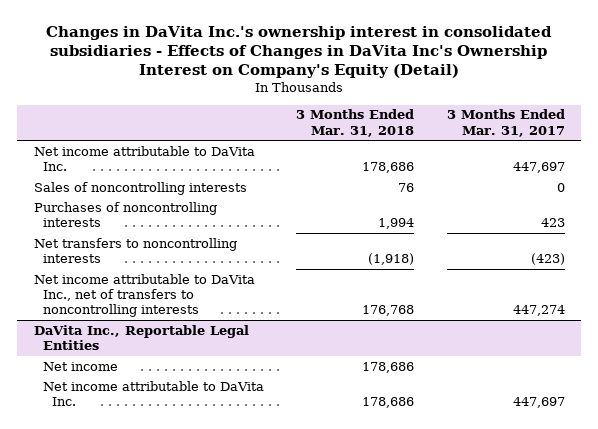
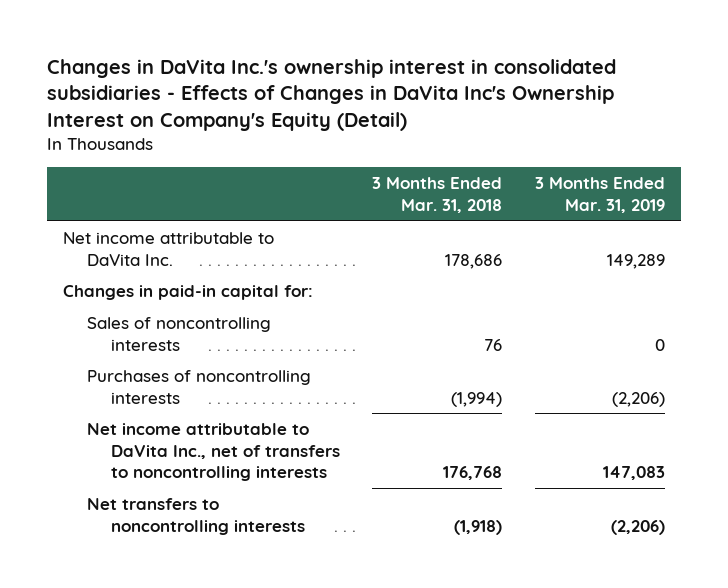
[446,109,565,137] 3 Months Ended Mar. 31, 2017 -> none
none -> [534,177,665,213] 3 Months Ended Mar. 31, 2019
none -> [63,285,314,301] Changes in paid-in capital for:
[378,218,415,230] 1,994 -> [451,391,503,407] (1,994)
[33,324,249,351] DaVita Inc., Reportable Legal Entities -> none
[42,361,118,371] Net income -> none
[42,380,264,407] Net income attributable to DaVita Inc. -> none
[33,237,237,264] Net transfers to noncontrolling interests -> [87,498,305,535] Net transfers to noncontrolling interests

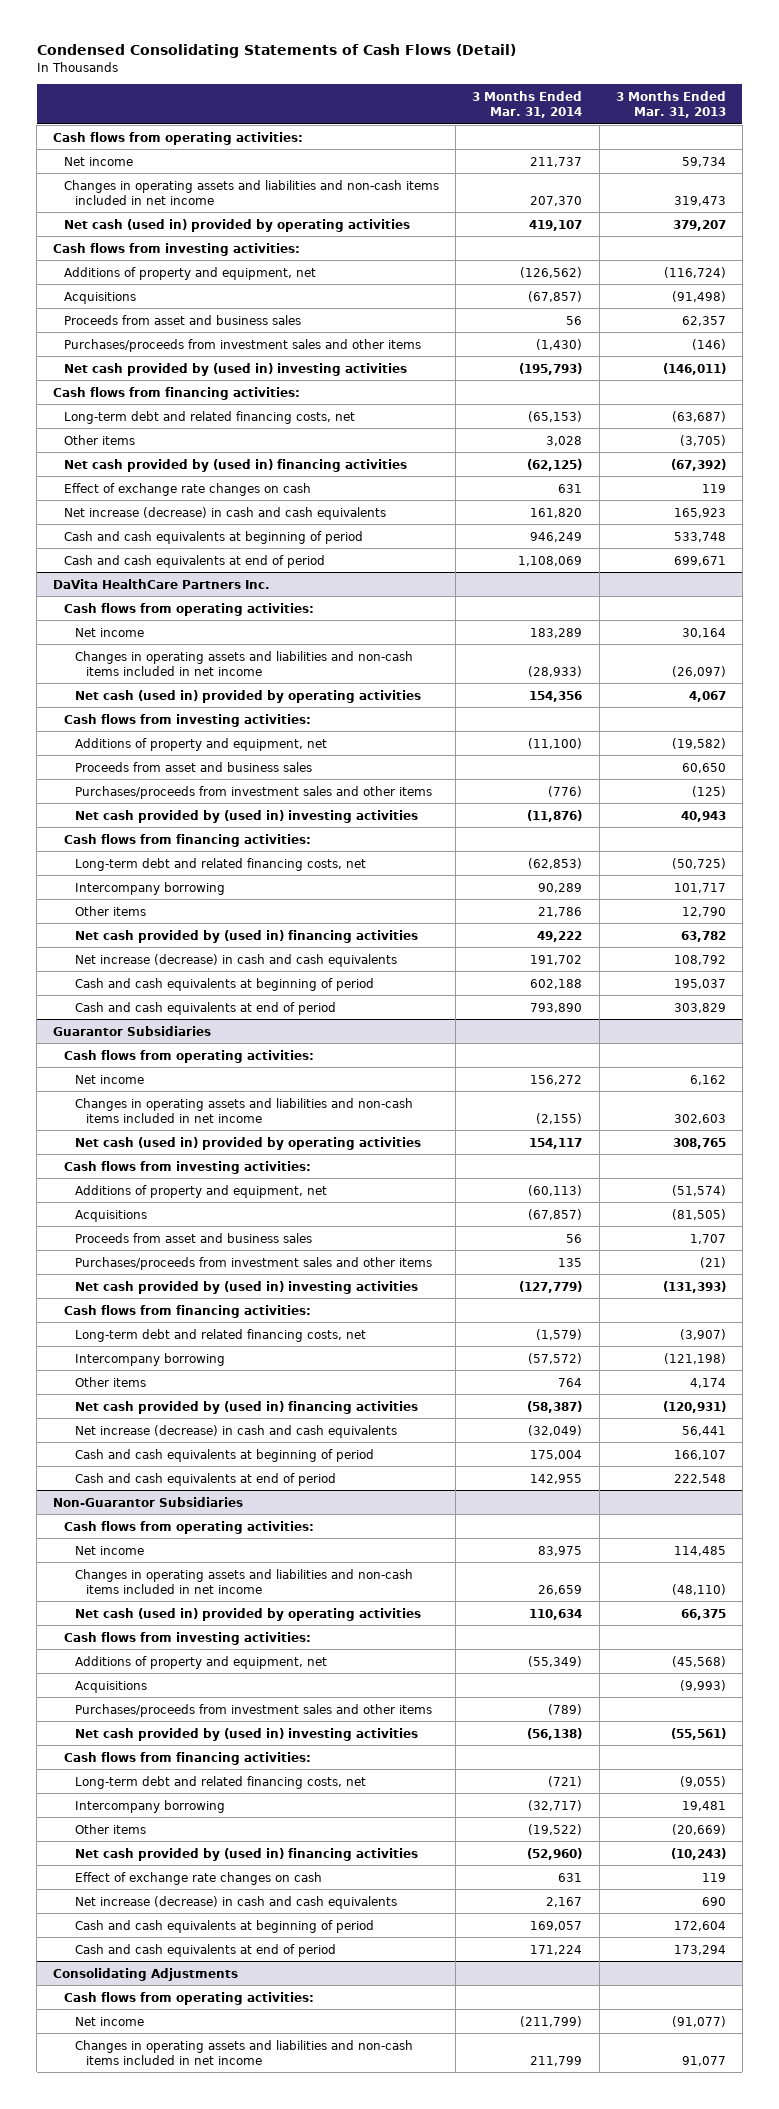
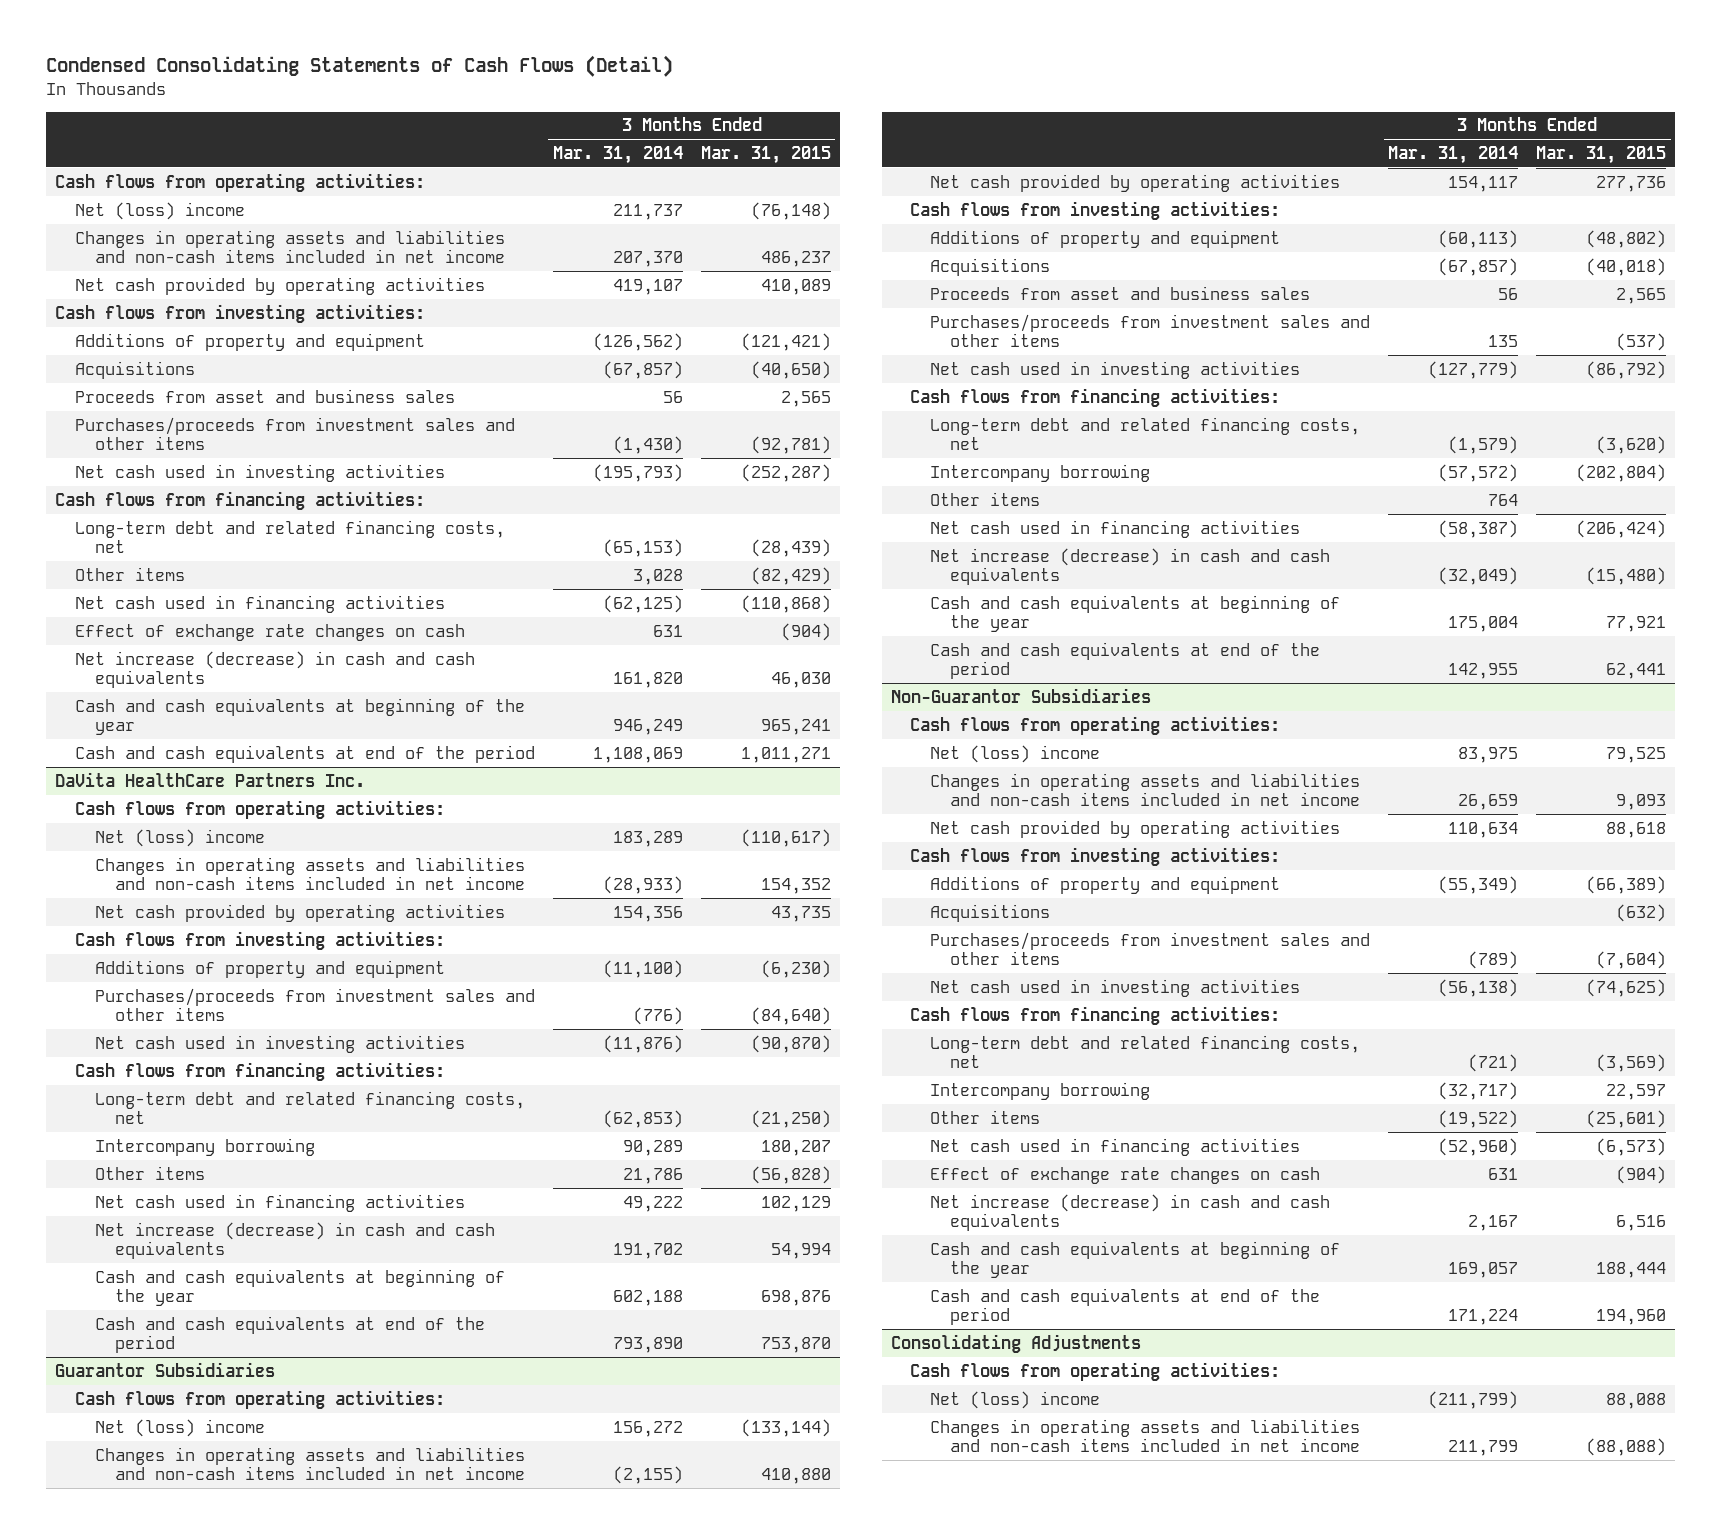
[615,90,726,118] 3 Months Ended Mar. 31, 2013 -> none
none -> [700,145,831,164] Mar. 31, 2015
[64,156,134,166] Net income -> [75,201,246,220] Net (loss) income
[64,218,411,232] Net cash (used in) provided by operating activities -> [75,276,486,295] Net cash provided by operating activities
[64,266,317,280] Additions of property and equipment, net -> [75,332,426,351] Additions of property and equipment
[64,362,408,376] Net cash provided by (used in) investing activities -> [75,463,446,482] Net cash used in investing activities
[64,458,408,472] Net cash provided by (used in) financing activities -> [75,594,446,613] Net cash used in financing activities
[64,530,364,544] Cash and cash equivalents at beginning of period -> [75,697,526,735] Cash and cash equivalents at beginning of the year
[64,554,326,568] Cash and cash equivalents at end of period -> [75,744,536,763] Cash and cash equivalents at end of the period
[74,627,144,637] Net income -> [94,828,265,847] Net (loss) income
[74,689,421,703] Net cash (used in) provided by operating activities -> [94,903,505,922] Net cash provided by operating activities
[74,761,312,772] Proceeds from asset and business sales -> none
[74,737,327,751] Additions of property and equipment, net -> [94,959,445,978] Additions of property and equipment
[74,809,418,823] Net cash provided by (used in) investing activities -> [94,1034,465,1053] Net cash used in investing activities
[74,929,418,943] Net cash provided by (used in) financing activities -> [94,1193,465,1212] Net cash used in financing activities
[74,977,374,991] Cash and cash equivalents at beginning of period -> [94,1268,505,1306] Cash and cash equivalents at beginning of the year
[74,1001,336,1015] Cash and cash equivalents at end of period -> [94,1315,485,1353] Cash and cash equivalents at end of the period
[74,1074,144,1084] Net income -> [94,1418,265,1437] Net (loss) income
[74,1136,421,1150] Net cash (used in) provided by operating activities -> [930,173,1341,192] Net cash provided by operating activities
[74,1184,327,1198] Additions of property and equipment, net -> [930,229,1281,248] Additions of property and equipment
[74,1280,418,1294] Net cash provided by (used in) investing activities -> [930,360,1301,379] Net cash used in investing activities
[74,1400,418,1414] Net cash provided by (used in) financing activities -> [930,519,1301,538] Net cash used in financing activities
[74,1448,374,1462] Cash and cash equivalents at beginning of period -> [930,594,1341,632] Cash and cash equivalents at beginning of the year
[74,1472,336,1486] Cash and cash equivalents at end of period -> [930,641,1321,679] Cash and cash equivalents at end of the period
[74,1545,144,1555] Net income -> [930,744,1101,763] Net (loss) income
[74,1607,421,1621] Net cash (used in) provided by operating activities -> [930,819,1341,838] Net cash provided by operating activities
[74,1655,327,1669] Additions of property and equipment, net -> [930,875,1281,894] Additions of property and equipment
[74,1727,418,1741] Net cash provided by (used in) investing activities -> [930,978,1301,997] Net cash used in investing activities
[74,1847,418,1861] Net cash provided by (used in) financing activities -> [930,1137,1301,1156] Net cash used in financing activities
[74,1919,374,1933] Cash and cash equivalents at beginning of period -> [930,1240,1341,1278] Cash and cash equivalents at beginning of the year
[74,1943,336,1957] Cash and cash equivalents at end of period -> [930,1287,1321,1325] Cash and cash equivalents at end of the period
[74,2016,144,2026] Net income -> [930,1390,1101,1409] Net (loss) income

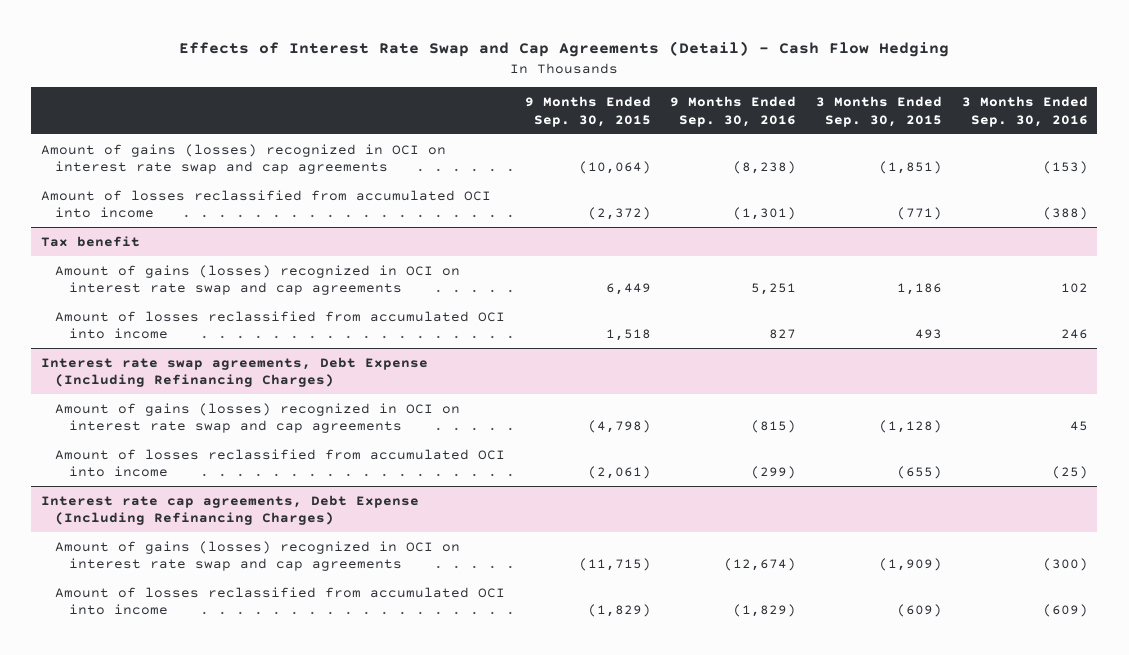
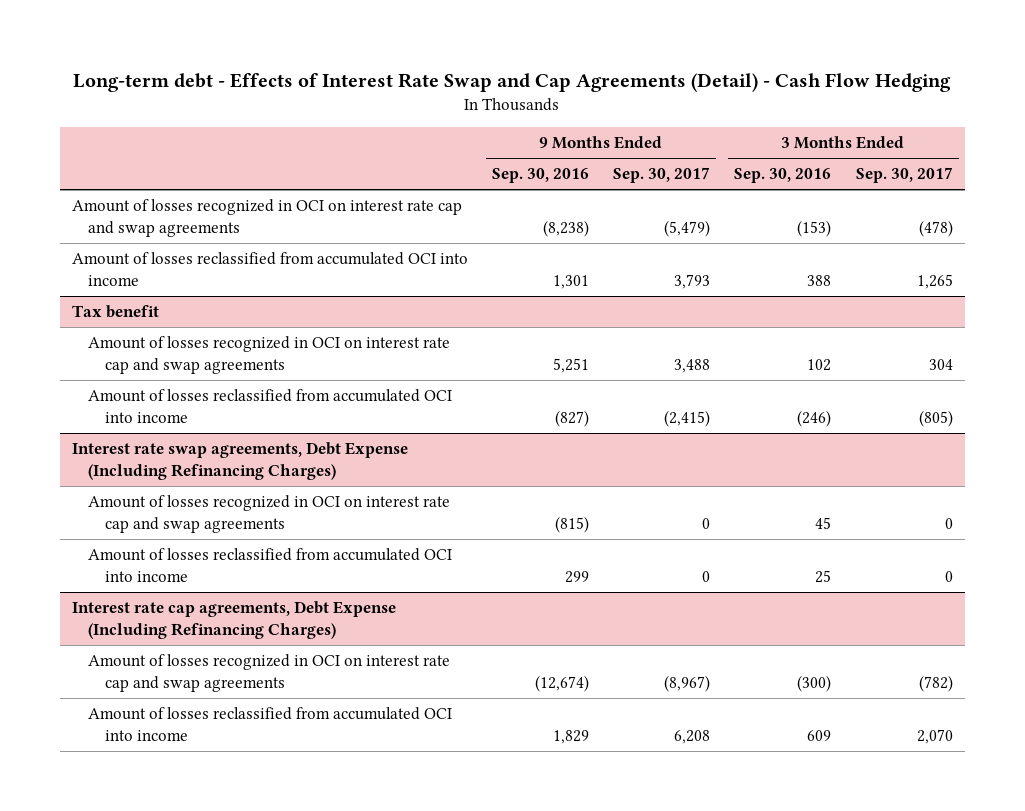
[179,41,950,58] Effects of Interest Rate Swap and Cap Agreements (Detail) - Cash Flow Hedging -> [73,72,952,92] Long-term debt - Effects of Interest Rate Swap and Cap Agreements (Detail) - Cash Flow Hedging
[524,95,651,127] 9 Months Ended Sep. 30, 2015 -> none
[816,95,943,127] 3 Months Ended Sep. 30, 2015 -> none
none -> [613,167,711,184] Sep. 30, 2017
none -> [855,167,953,184] Sep. 30, 2017
[40,143,446,175] Amount of gains (losses) recognized in OCI on interest rate swap and cap agreements -> [71,199,462,238] Amount of losses recognized in OCI on interest rate cap and swap agreements
[733,207,797,221] (1,301) -> [553,275,590,290] 1,301
[1042,207,1088,221] (388) -> [807,275,832,287] 388
[55,264,461,296] Amount of gains (losses) recognized in OCI on interest rate swap and cap agreements -> [88,336,451,375] Amount of losses recognized in OCI on interest rate cap and swap agreements
[769,329,797,340] 827 -> [555,410,590,428] (827)
[1060,329,1088,340] 246 -> [797,410,832,428] (246)
[55,402,461,434] Amount of gains (losses) recognized in OCI on interest rate swap and cap agreements -> [88,495,451,534] Amount of losses recognized in OCI on interest rate cap and swap agreements
[751,466,797,480] (299) -> [565,571,590,584] 299
[1051,466,1088,480] (25) -> [815,570,832,584] 25
[55,540,461,572] Amount of gains (losses) recognized in OCI on interest rate swap and cap agreements -> [88,654,451,693] Amount of losses recognized in OCI on interest rate cap and swap agreements
[733,604,797,618] (1,829) -> [553,730,590,745] 1,829
[1042,604,1088,618] (609) -> [807,730,832,742] 609

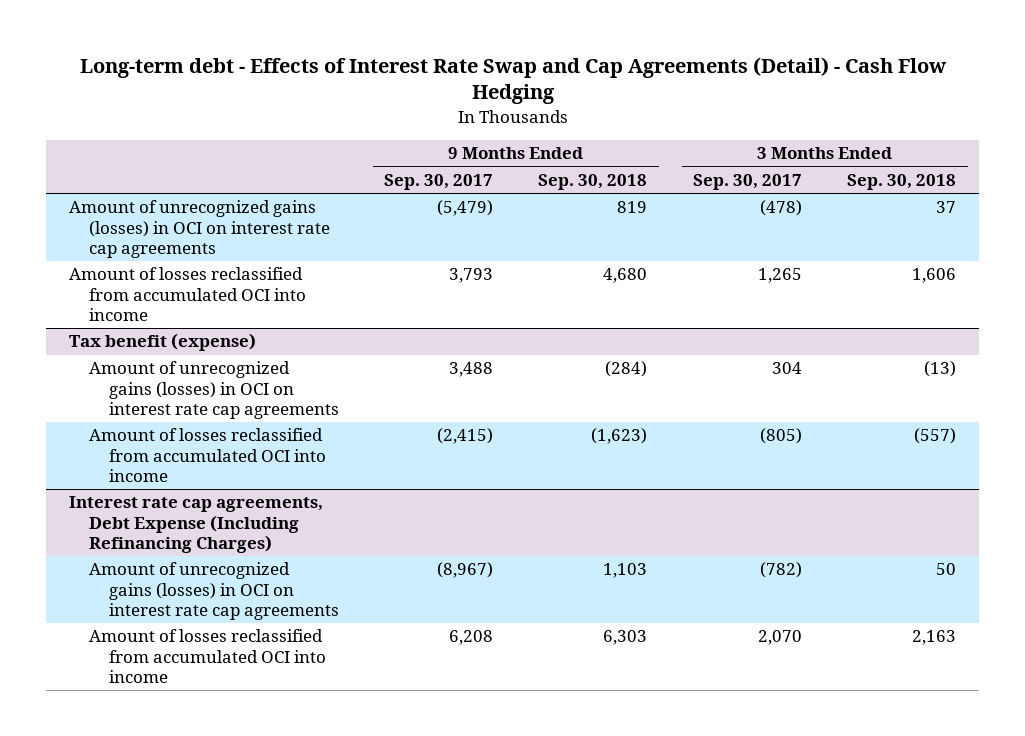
[492,168,590,184] Sep. 30, 2016 -> none
[734,168,832,184] Sep. 30, 2016 -> none
none -> [538,173,648,190] Sep. 30, 2018
none -> [847,173,957,190] Sep. 30, 2018
[71,199,462,238] Amount of losses recognized in OCI on interest rate cap and swap agreements -> [68,200,330,258] Amount of unrecognized gains (losses) in OCI on interest rate cap agreements
[71,305,159,319] Tax benefit -> [68,333,256,352] Tax benefit (expense)
[88,336,451,375] Amount of losses recognized in OCI on interest rate cap and swap agreements -> [88,361,339,419] Amount of unrecognized gains (losses) in OCI on interest rate cap agreements
[71,442,408,481] Interest rate swap agreements, Debt Expense (Including Refinancing Charges) -> none
[88,495,451,534] Amount of losses recognized in OCI on interest rate cap and swap agreements -> none
[88,548,453,583] Amount of losses reclassified from accumulated OCI into income -> none
[88,654,451,693] Amount of losses recognized in OCI on interest rate cap and swap agreements -> [88,562,339,620] Amount of unrecognized gains (losses) in OCI on interest rate cap agreements

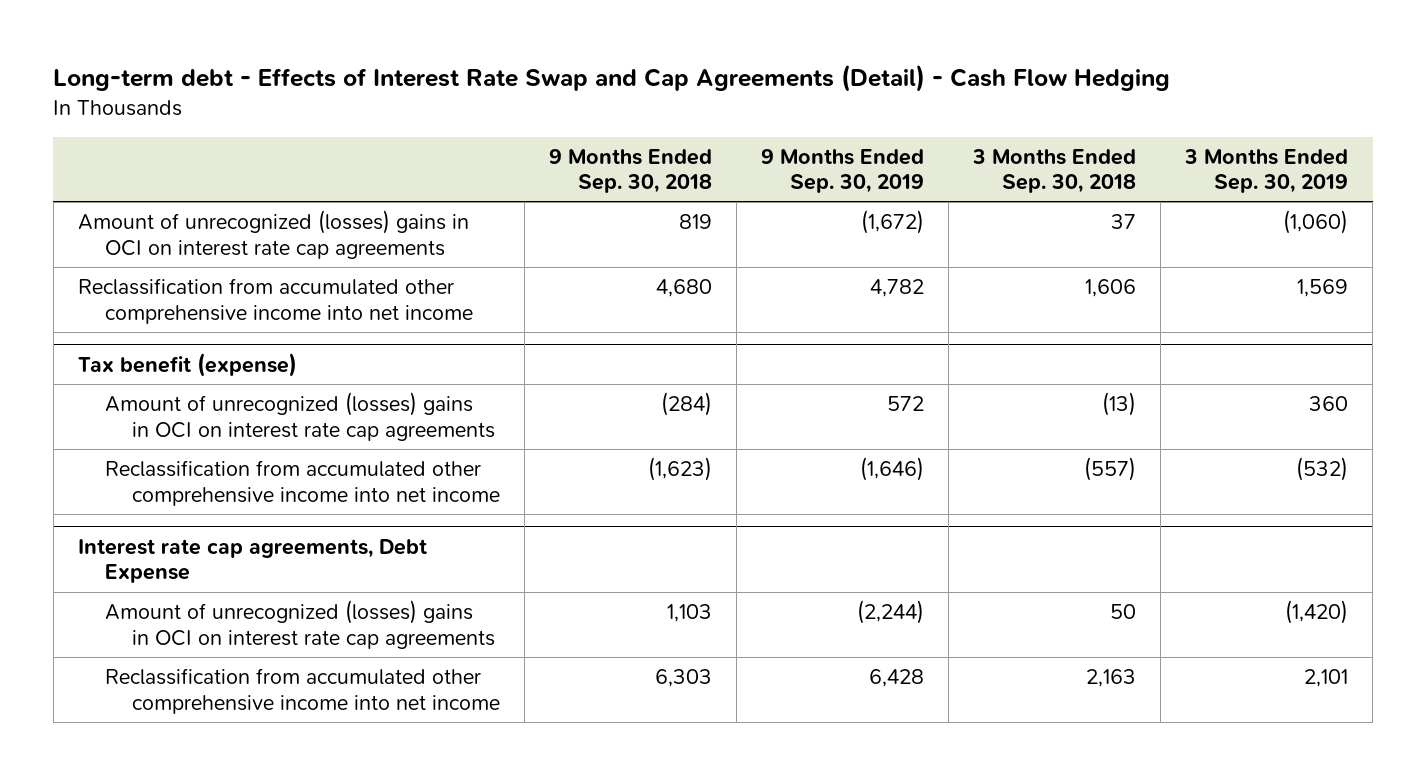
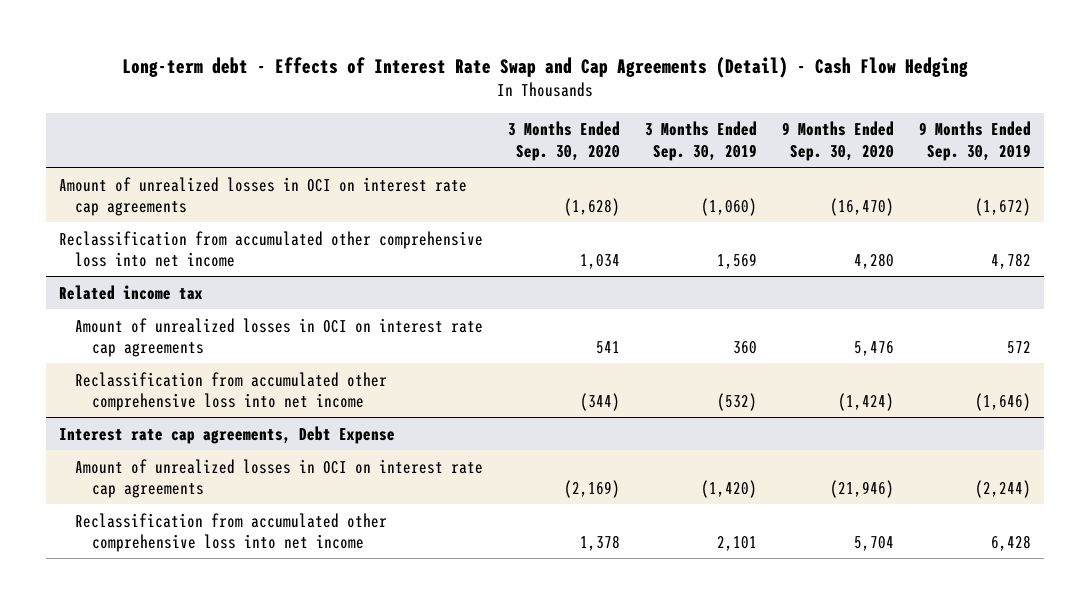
[549,148,713,194] 9 Months Ended Sep. 30, 2018 -> none
[972,148,1137,194] 3 Months Ended Sep. 30, 2018 -> none
none -> [508,121,621,161] 3 Months Ended Sep. 30, 2020
none -> [782,121,895,161] 9 Months Ended Sep. 30, 2020
[77,209,469,259] Amount of unrecognized (losses) gains in OCI on interest rate cap agreements -> [58,176,467,216] Amount of unrealized losses in OCI on interest rate cap agreements
[77,277,473,324] Reclassification from accumulated other comprehensive income into net income -> [58,230,483,267] Reclassification from accumulated other comprehensive loss into net income
[77,352,297,377] Tax benefit (expense) -> [58,284,203,300] Related income tax
[104,391,496,441] Amount of unrecognized (losses) gains in OCI on interest rate cap agreements -> [75,317,484,357] Amount of unrealized losses in OCI on interest rate cap agreements
[104,459,501,506] Reclassification from accumulated other comprehensive income into net income -> [75,371,388,411] Reclassification from accumulated other comprehensive loss into net income
[104,599,496,649] Amount of unrecognized (losses) gains in OCI on interest rate cap agreements -> [75,458,484,498] Amount of unrealized losses in OCI on interest rate cap agreements
[104,667,501,714] Reclassification from accumulated other comprehensive income into net income -> [75,512,388,552] Reclassification from accumulated other comprehensive loss into net income

